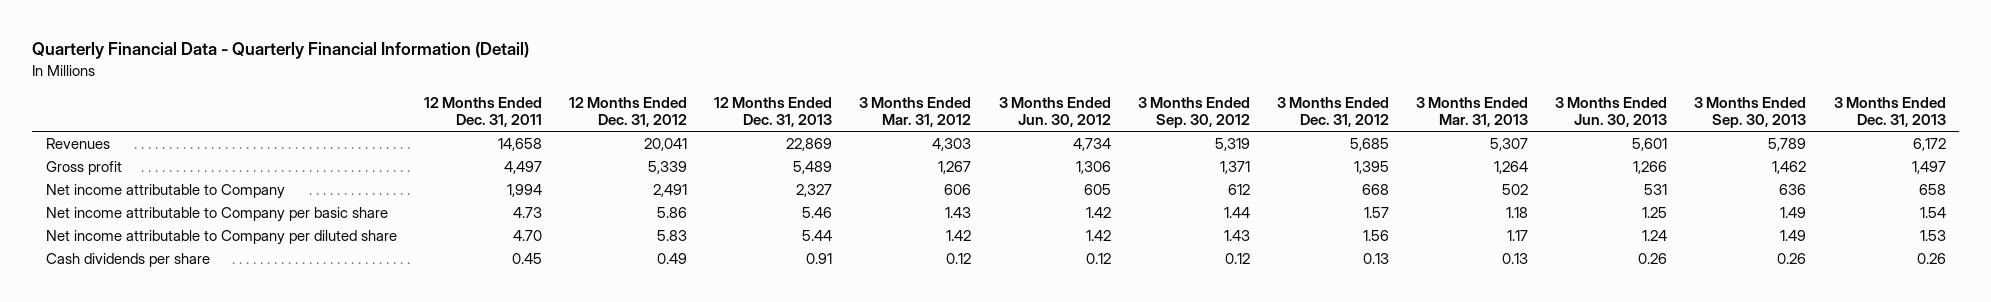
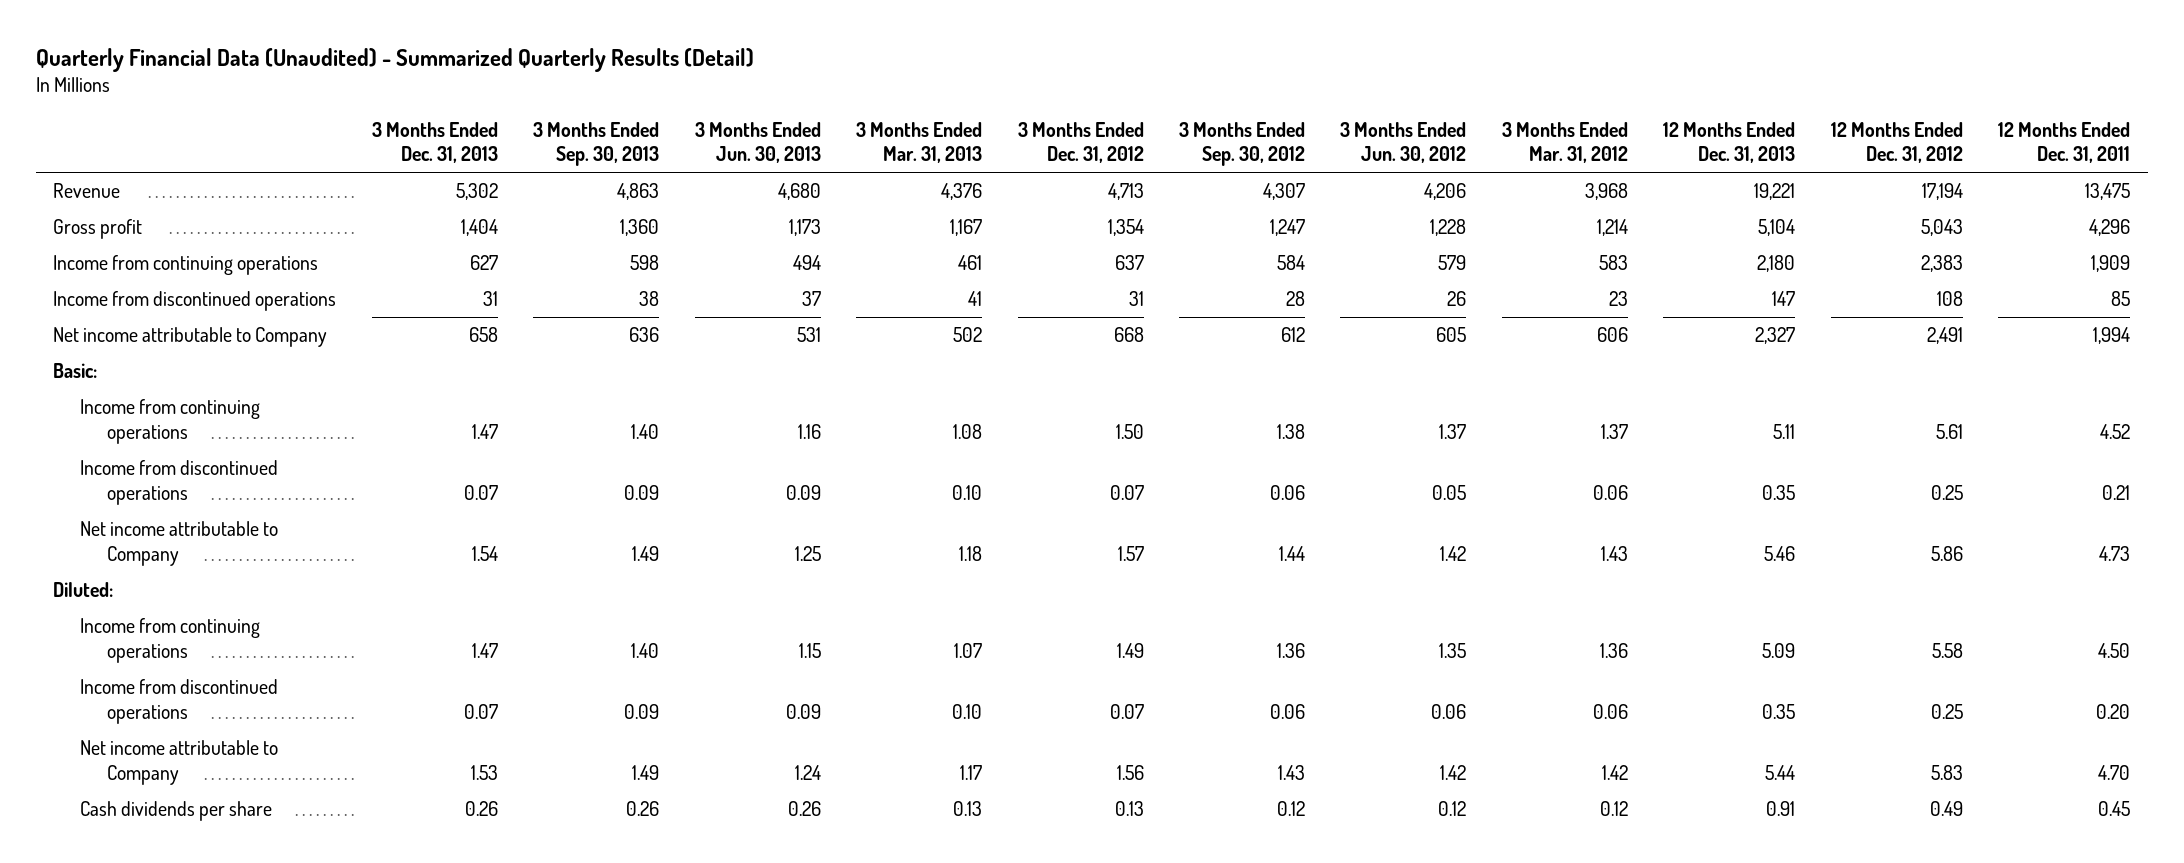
[32,42,530,60] Quarterly Financial Data - Quarterly Financial Information (Detail) -> [35,47,754,72] Quarterly Financial Data (Unaudited) - Summarized Quarterly Results (Detail)
[45,137,110,149] Revenues -> none
none -> [53,183,121,199] Revenue
[503,160,542,174] 4,497 -> [2089,219,2131,237] 4,296
[648,160,688,174] 5,339 -> [1920,219,1963,237] 5,043
[793,160,833,174] 5,489 -> [1758,219,1796,237] 5,104
[938,160,972,174] 1,267 -> [1596,219,1628,237] 1,214
[1075,160,1111,174] 1,306 -> [1430,219,1467,237] 1,228
[1219,160,1250,174] 1,371 -> [1270,219,1306,237] 1,247
[1353,160,1389,174] 1,395 -> [1107,219,1144,237] 1,354
[1494,160,1529,174] 1,264 -> [950,219,983,237] 1,167
[1633,160,1668,174] 1,266 -> [788,219,821,237] 1,173
[1772,160,1807,174] 1,462 -> [620,219,660,237] 1,360
[1911,160,1946,174] 1,497 -> [460,219,498,237] 1,404
none -> [53,255,319,276] Income from continuing operations
none -> [53,291,337,312] Income from discontinued operations
none -> [53,363,98,379] Basic:
none -> [80,399,261,444] Income from continuing operations
none -> [80,460,279,505] Income from discontinued operations
[45,206,388,222] Net income attributable to Company per basic share -> [80,521,279,566] Net income attributable to Company
none -> [53,582,114,598] Diluted:
none -> [80,618,261,663] Income from continuing operations
none -> [80,679,279,724] Income from discontinued operations
[45,229,397,245] Net income attributable to Company per diluted share -> [80,740,279,785] Net income attributable to Company

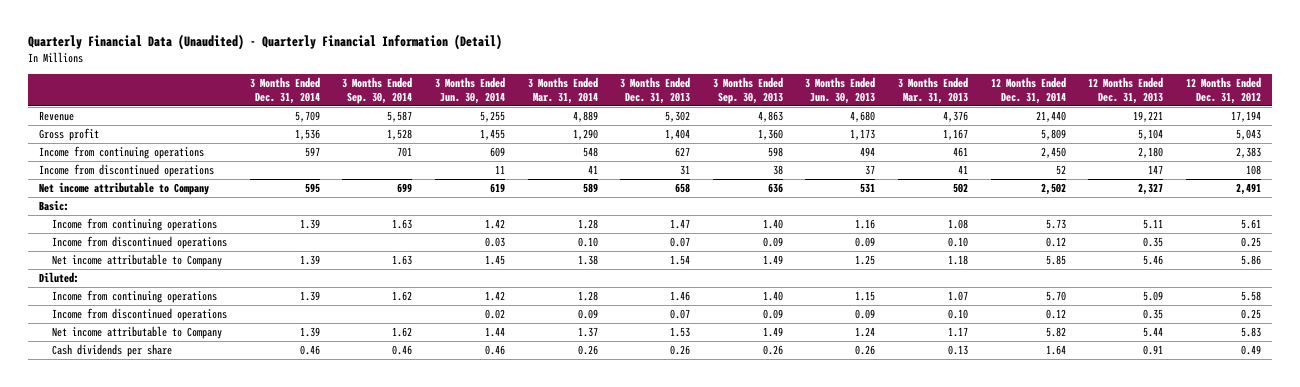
[35,47,754,72] Quarterly Financial Data (Unaudited) - Summarized Quarterly Results (Detail) -> [28,34,503,51] Quarterly Financial Data (Unaudited) - Quarterly Financial Information (Detail)
[1017,121,1144,164] 3 Months Ended Dec. 31, 2012 -> none
[1179,121,1306,167] 3 Months Ended Sep. 30, 2012 -> none
[1340,121,1467,164] 3 Months Ended Jun. 30, 2012 -> none
[1501,121,1628,164] 3 Months Ended Mar. 31, 2012 -> none
[1998,121,2131,164] 12 Months Ended Dec. 31, 2011 -> none
none -> [249,76,320,105] 3 Months Ended Dec. 31, 2014
none -> [342,76,413,105] 3 Months Ended Sep. 30, 2014
none -> [434,76,505,105] 3 Months Ended Jun. 30, 2014
none -> [527,76,598,105] 3 Months Ended Mar. 31, 2014
none -> [990,76,1066,105] 12 Months Ended Dec. 31, 2014
[471,642,498,658] 1.47 -> [670,291,691,302] 1.46

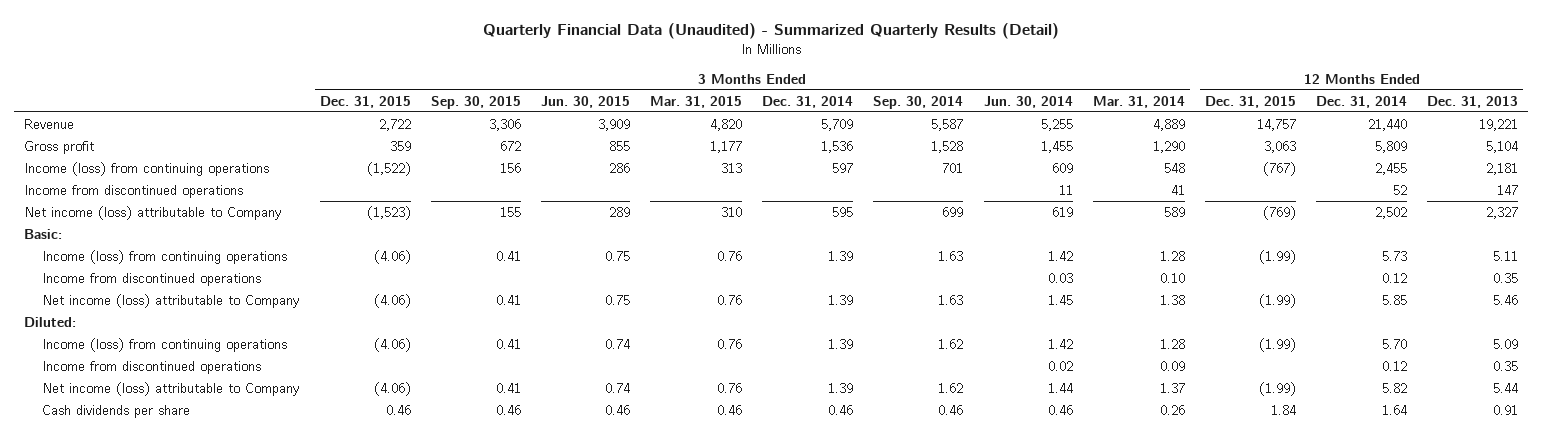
[28,34,503,51] Quarterly Financial Data (Unaudited) - Quarterly Financial Information (Detail) -> [483,23,1060,40] Quarterly Financial Data (Unaudited) - Summarized Quarterly Results (Detail)
[620,76,691,105] 3 Months Ended Dec. 31, 2013 -> none
[712,76,783,105] 3 Months Ended Sep. 30, 2013 -> none
[805,76,876,105] 3 Months Ended Jun. 30, 2013 -> none
[898,76,969,105] 3 Months Ended Mar. 31, 2013 -> none
[1185,76,1261,105] 12 Months Ended Dec. 31, 2012 -> none
none -> [319,95,411,108] Dec. 31, 2015
none -> [430,95,521,109] Sep. 30, 2015
none -> [540,95,630,108] Jun. 30, 2015
none -> [650,95,743,108] Mar. 31, 2015
none -> [1204,95,1296,108] Dec. 31, 2015
[39,146,205,160] Income from continuing operations -> [23,161,269,176] Income (loss) from continuing operations
[1040,147,1066,159] 2,450 -> [1375,162,1408,175] 2,455
[1138,147,1164,159] 2,180 -> [1486,162,1519,175] 2,181
[39,182,210,196] Net income attributable to Company -> [23,205,281,220] Net income (loss) attributable to Company
[52,218,218,232] Income from continuing operations -> [42,249,288,264] Income (loss) from continuing operations
[52,254,223,268] Net income attributable to Company -> [42,293,300,308] Net income (loss) attributable to Company
[52,290,218,304] Income from continuing operations -> [42,337,288,352] Income (loss) from continuing operations
[52,326,223,340] Net income attributable to Company -> [42,381,300,396] Net income (loss) attributable to Company

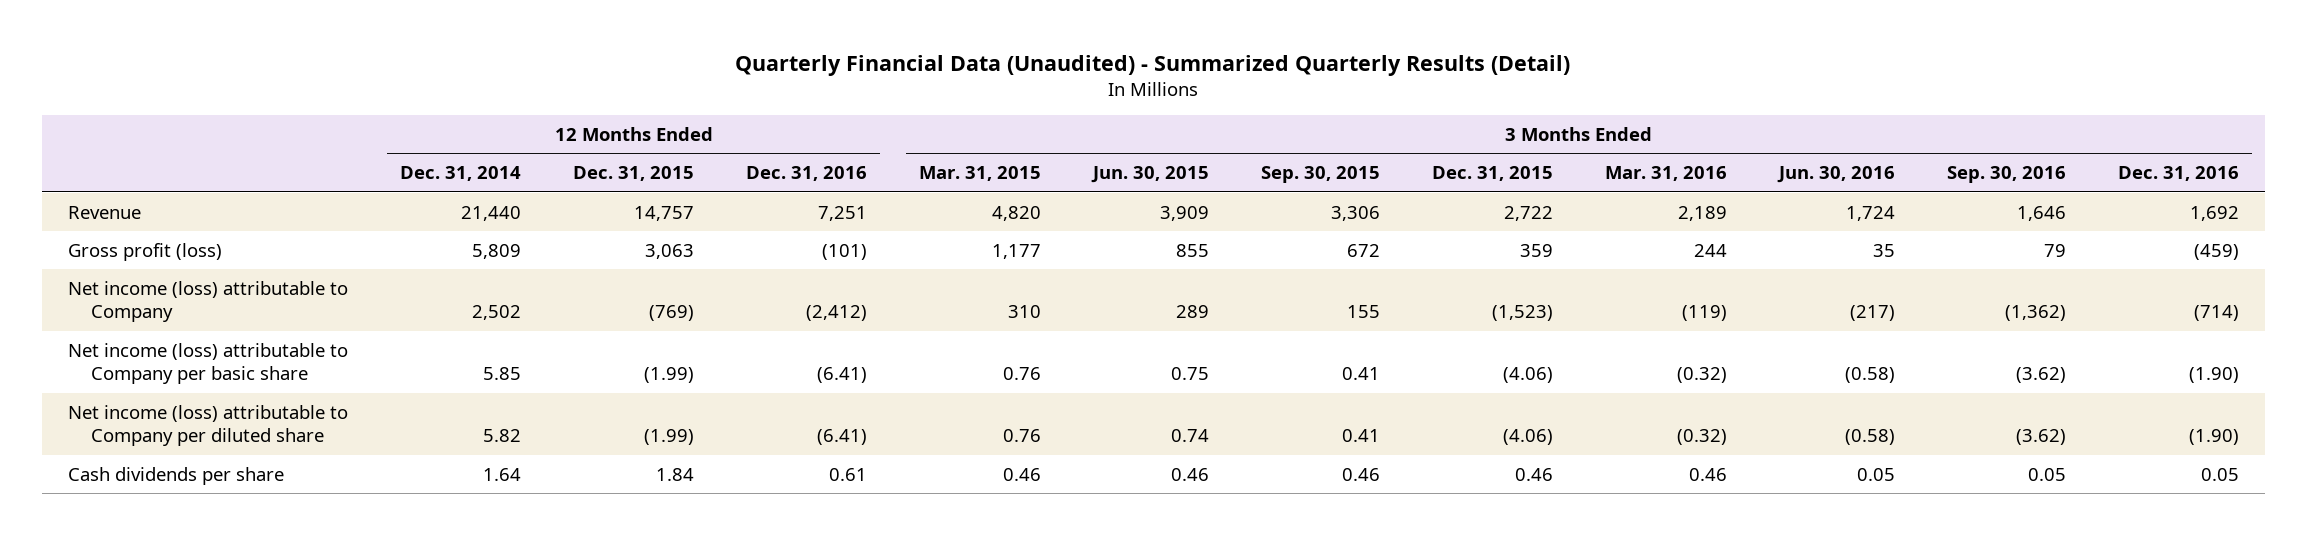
[762,95,854,108] Dec. 31, 2014 -> none
[873,95,964,109] Sep. 30, 2014 -> none
[983,95,1073,108] Jun. 30, 2014 -> none
[1092,95,1185,108] Mar. 31, 2014 -> none
[1427,95,1519,108] Dec. 31, 2013 -> none
none -> [746,166,868,182] Dec. 31, 2016
none -> [1604,166,1727,182] Mar. 31, 2016
none -> [1776,166,1895,184] Jun. 30, 2016
none -> [1946,166,2066,184] Sep. 30, 2016
none -> [2117,166,2239,182] Dec. 31, 2016
[23,161,269,176] Income (loss) from continuing operations -> none
[23,184,243,198] Income from discontinued operations -> none
[23,140,94,154] Gross profit -> [68,242,223,261] Gross profit (loss)
[23,228,62,239] Basic: -> none
[42,249,288,264] Income (loss) from continuing operations -> none
[42,272,262,286] Income from discontinued operations -> none
[23,316,76,327] Diluted: -> none
[42,337,288,352] Income (loss) from continuing operations -> none
[42,360,262,374] Income from discontinued operations -> none
[42,293,300,308] Net income (loss) attributable to Company -> [68,342,349,385] Net income (loss) attributable to Company per basic share
[42,381,300,396] Net income (loss) attributable to Company -> [68,404,349,447] Net income (loss) attributable to Company per diluted share

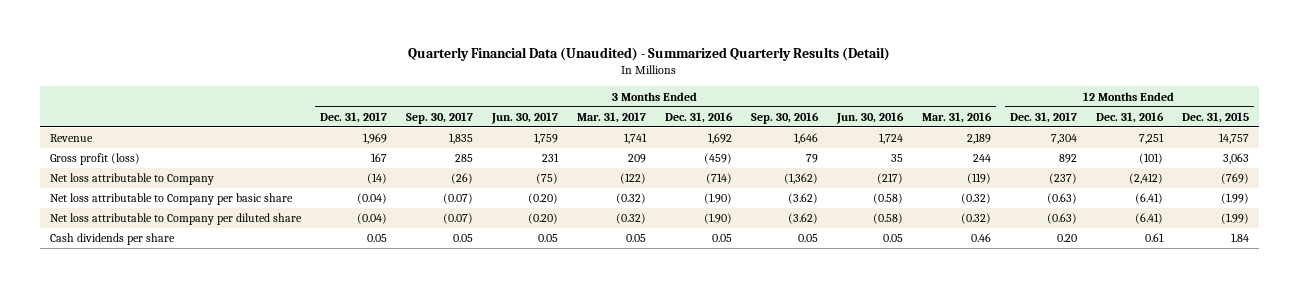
[400,166,522,182] Dec. 31, 2014 -> none
[919,166,1042,182] Mar. 31, 2015 -> none
[1091,166,1210,184] Jun. 30, 2015 -> none
[1260,166,1380,184] Sep. 30, 2015 -> none
[1431,166,1553,182] Dec. 31, 2015 -> none
none -> [319,111,387,123] Dec. 31, 2017
none -> [405,111,473,124] Sep. 30, 2017
none -> [490,111,558,124] Jun. 30, 2017
none -> [576,111,646,123] Mar. 31, 2017
none -> [1009,111,1077,123] Dec. 31, 2017
[68,280,349,323] Net income (loss) attributable to Company -> [49,173,214,186] Net loss attributable to Company
[68,342,349,385] Net income (loss) attributable to Company per basic share -> [49,193,293,206] Net loss attributable to Company per basic share
[68,404,349,447] Net income (loss) attributable to Company per diluted share -> [49,213,302,226] Net loss attributable to Company per diluted share

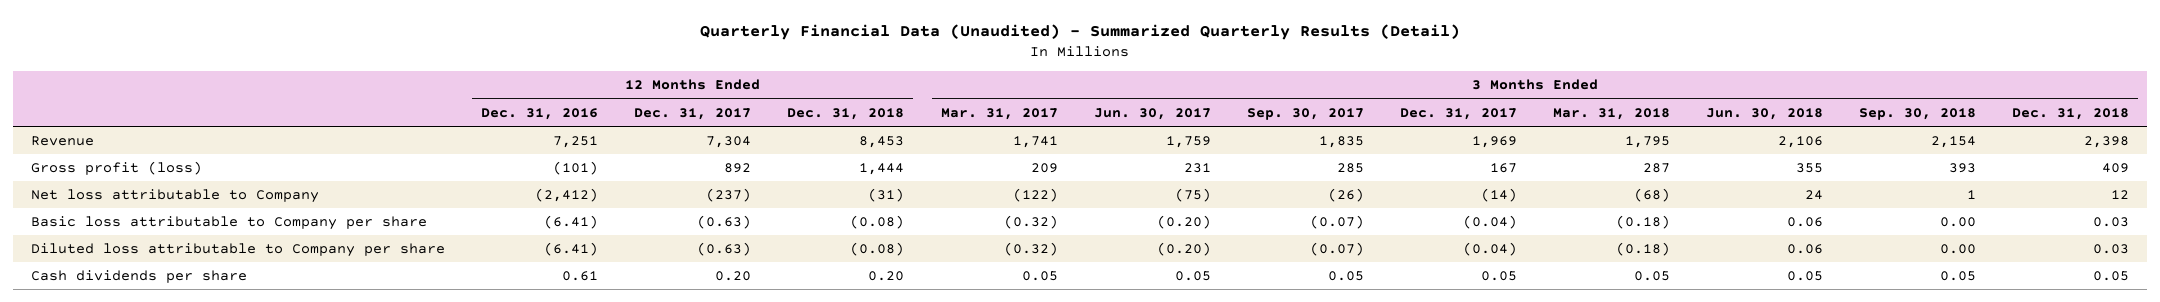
[664,111,733,123] Dec. 31, 2016 -> none
[750,111,819,124] Sep. 30, 2016 -> none
[835,111,904,124] Jun. 30, 2016 -> none
[921,111,992,123] Mar. 31, 2016 -> none
[1181,111,1249,123] Dec. 31, 2015 -> none
none -> [787,107,905,120] Dec. 31, 2018
none -> [1552,107,1670,120] Mar. 31, 2018
none -> [1706,107,1824,120] Jun. 30, 2018
none -> [1859,107,1977,120] Sep. 30, 2018
none -> [2012,107,2130,120] Dec. 31, 2018
[49,193,293,206] Net loss attributable to Company per basic share -> [31,216,428,231] Basic loss attributable to Company per share
[49,213,302,226] Net loss attributable to Company per diluted share -> [31,243,446,258] Diluted loss attributable to Company per share

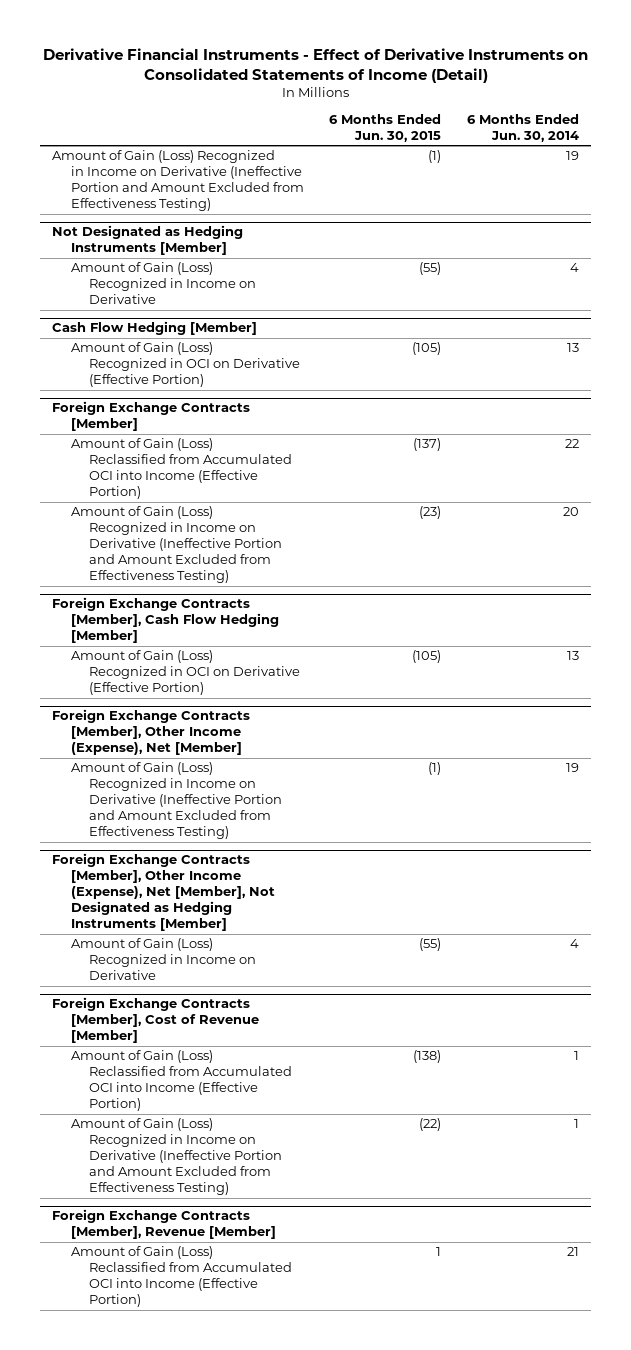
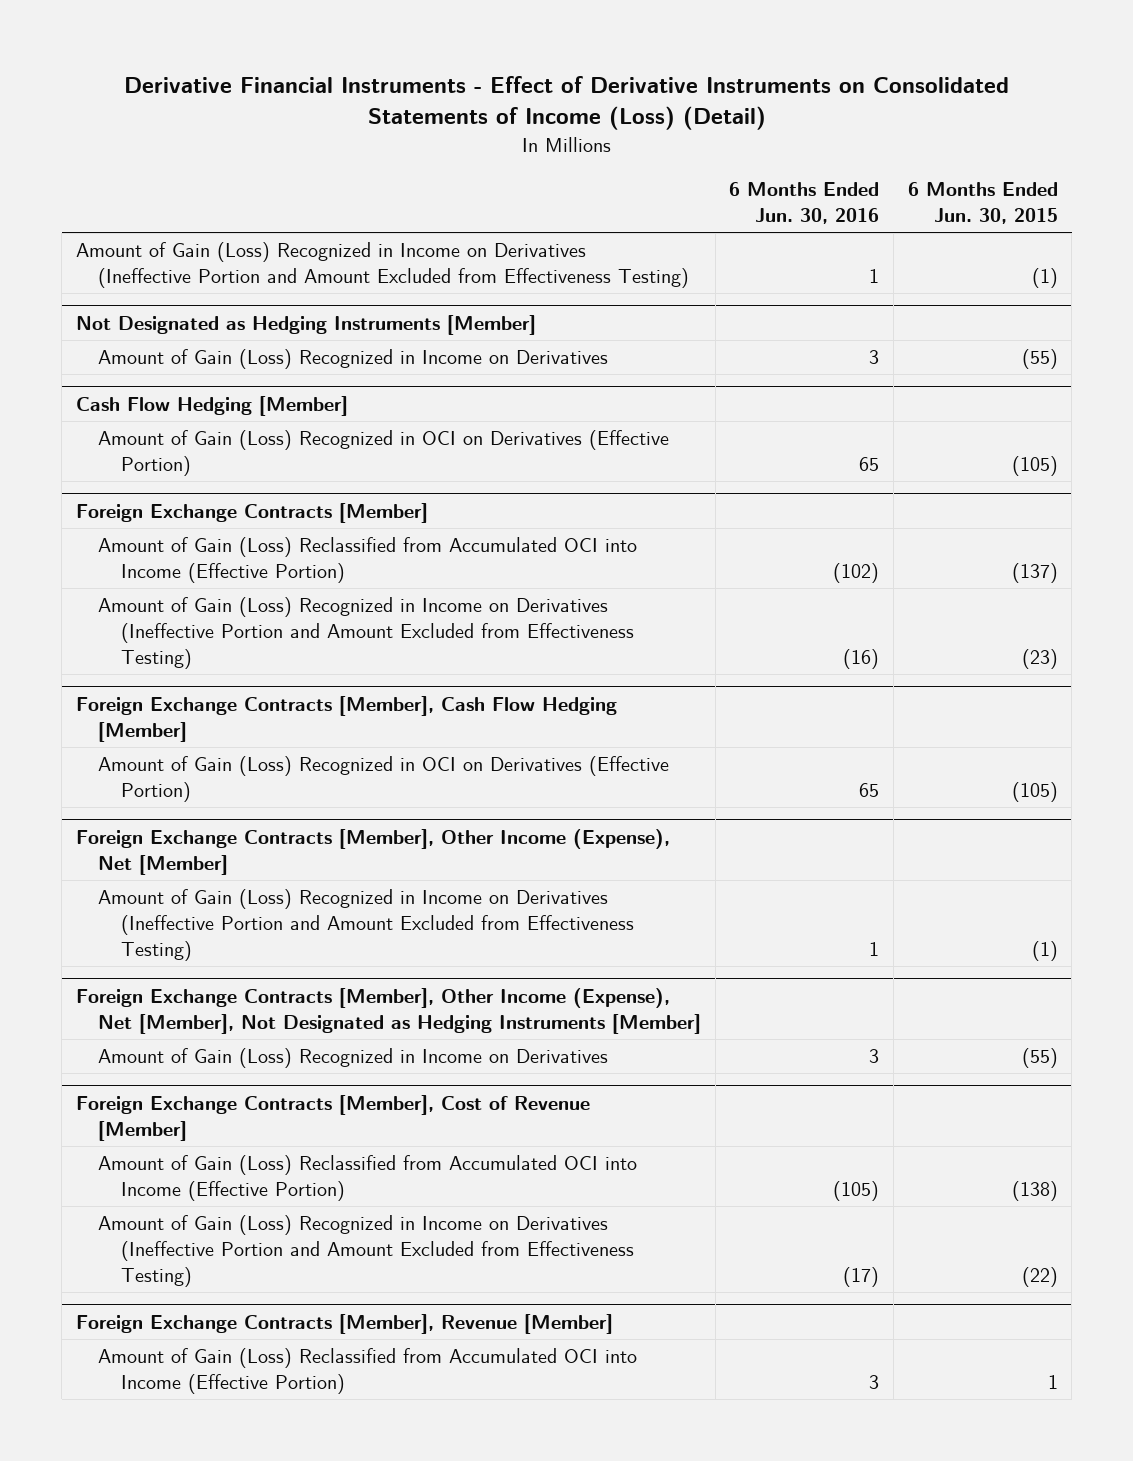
[42,47,588,83] Derivative Financial Instruments - Effect of Derivative Instruments on Consolidated Statements of Income (Detail) -> [123,75,1009,131] Derivative Financial Instruments - Effect of Derivative Instruments on Consolidated Statements of Income (Loss) (Detail)
[466,114,579,143] 6 Months Ended Jun. 30, 2014 -> none
none -> [729,182,880,224] 6 Months Ended Jun. 30, 2016
[52,150,304,212] Amount of Gain (Loss) Recognized in Income on Derivative (Ineffective Portion and Amount Excluded from Effectiveness Testing) -> [75,242,690,289] Amount of Gain (Loss) Recognized in Income on Derivatives (Ineffective Portion and Amount Excluded from Effectiveness Testing)
[70,262,257,305] Amount of Gain (Loss) Recognized in Income on Derivative -> [98,349,609,370] Amount of Gain (Loss) Recognized in Income on Derivatives
[70,342,301,388] Amount of Gain (Loss) Recognized in OCI on Derivative (Effective Portion) -> [98,430,670,477] Amount of Gain (Loss) Recognized in OCI on Derivatives (Effective Portion)
[70,506,283,584] Amount of Gain (Loss) Recognized in Income on Derivative (Ineffective Portion and Amount Excluded from Effectiveness Testing) -> [98,597,634,670] Amount of Gain (Loss) Recognized in Income on Derivatives (Ineffective Portion and Amount Excluded from Effectiveness Testing)
[70,650,301,696] Amount of Gain (Loss) Recognized in OCI on Derivative (Effective Portion) -> [98,756,670,803] Amount of Gain (Loss) Recognized in OCI on Derivatives (Effective Portion)
[70,762,283,840] Amount of Gain (Loss) Recognized in Income on Derivative (Ineffective Portion and Amount Excluded from Effectiveness Testing) -> [98,889,634,962] Amount of Gain (Loss) Recognized in Income on Derivatives (Ineffective Portion and Amount Excluded from Effectiveness Testing)
[70,938,257,981] Amount of Gain (Loss) Recognized in Income on Derivative -> [98,1048,609,1069] Amount of Gain (Loss) Recognized in Income on Derivatives
[70,1118,283,1196] Amount of Gain (Loss) Recognized in Income on Derivative (Ineffective Portion and Amount Excluded from Effectiveness Testing) -> [98,1215,634,1288] Amount of Gain (Loss) Recognized in Income on Derivatives (Ineffective Portion and Amount Excluded from Effectiveness Testing)

